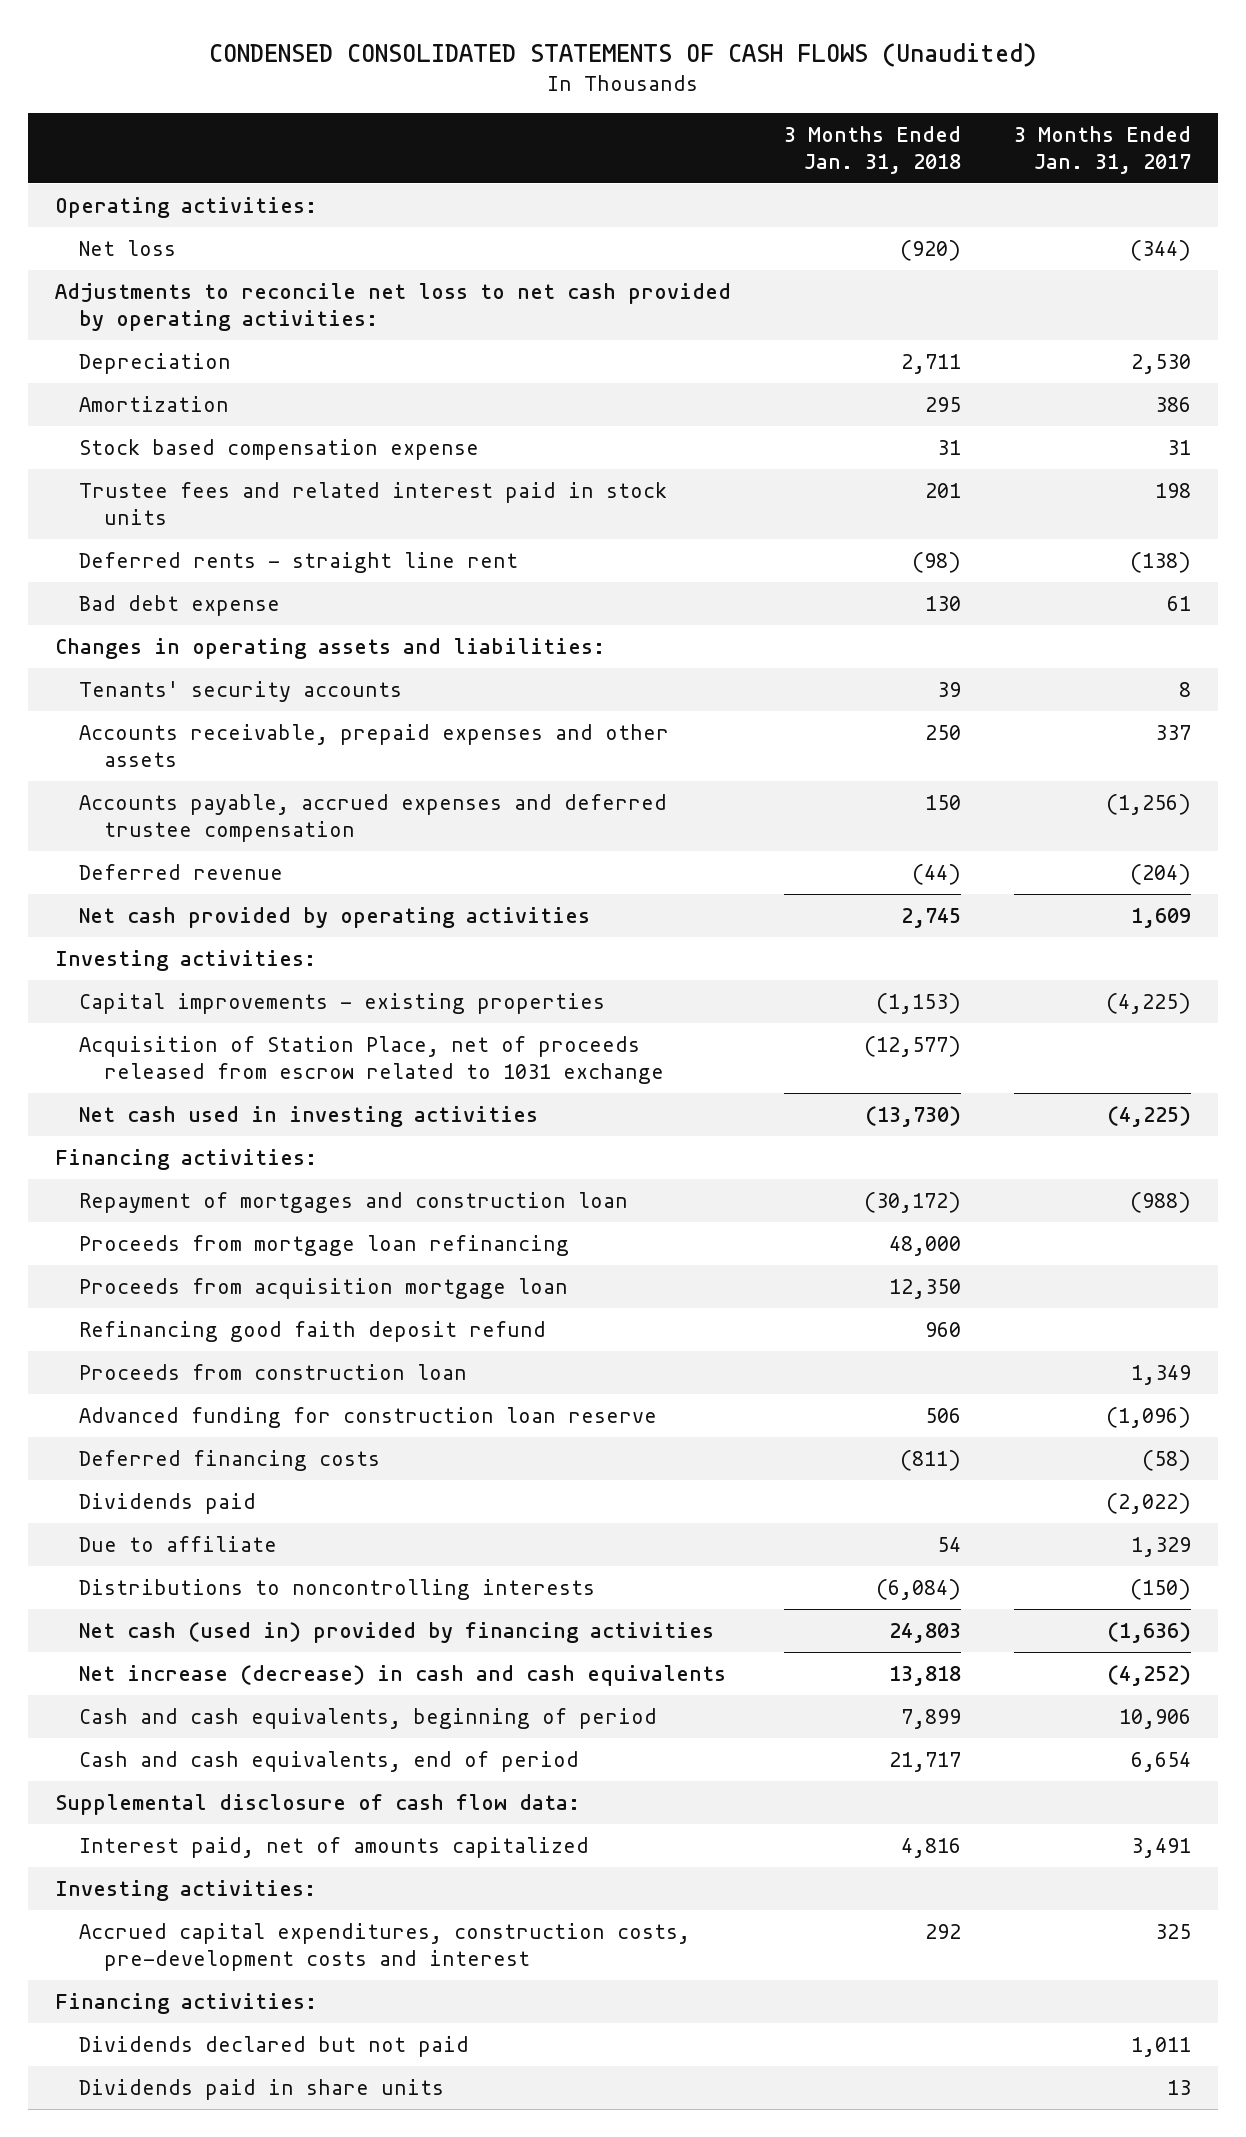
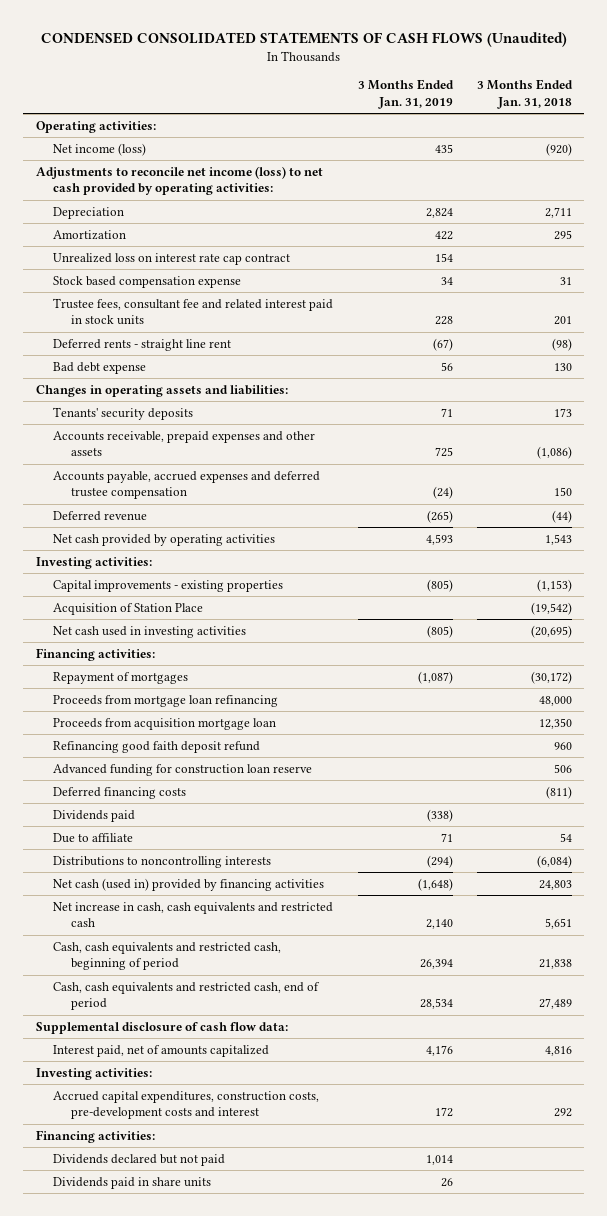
[1014,125,1192,174] 3 Months Ended Jan. 31, 2017 -> none
none -> [357,79,454,110] 3 Months Ended Jan. 31, 2019
[79,240,177,257] Net loss -> [53,142,147,156] Net income (loss)
[54,283,731,331] Adjustments to reconcile net loss to net cash provided by operating activities: -> [35,165,323,196] Adjustments to reconcile net income (loss) to net cash provided by operating activities:
none -> [53,252,291,265] Unrealized loss on interest rate cap contract
[79,482,668,525] Trustee fees and related interest paid in stock units -> [53,297,334,326] Trustee fees, consultant fee and related interest paid in stock units
[79,681,403,703] Tenants' security accounts -> [53,406,194,420] Tenants' security deposits
[936,682,961,698] 39 -> [553,407,572,417] 173
[924,725,961,741] 250 -> [536,446,572,460] (1,086)
[900,908,961,929] 2,745 -> [544,533,572,545] 1,543
[79,1036,664,1084] Acquisition of Station Place, net of proceeds released from escrow related to 1031 exchange -> [53,602,204,615] Acquisition of Station Place
[863,1036,961,1058] (12,577) -> [530,601,572,615] (19,542)
[864,1106,961,1128] (13,730) -> [530,624,572,638] (20,695)
[79,1192,629,1214] Repayment of mortgages and construction loan -> [53,671,189,684] Repayment of mortgages
[79,1364,468,1381] Proceeds from construction loan -> none
[79,1665,727,1687] Net increase (decrease) in cash and cash equivalents -> [53,901,334,928] Net increase in cash, cash equivalents and restricted cash
[888,1666,961,1687] 13,818 -> [544,918,572,930] 5,651
[79,1708,658,1730] Cash and cash equivalents, beginning of period -> [53,941,282,971] Cash, cash equivalents and restricted cash, beginning of period
[900,1709,961,1730] 7,899 -> [538,959,572,970] 21,838
[79,1751,580,1773] Cash and cash equivalents, end of period -> [53,981,321,1011] Cash, cash equivalents and restricted cash, end of period
[888,1752,961,1773] 21,717 -> [538,998,572,1010] 27,489

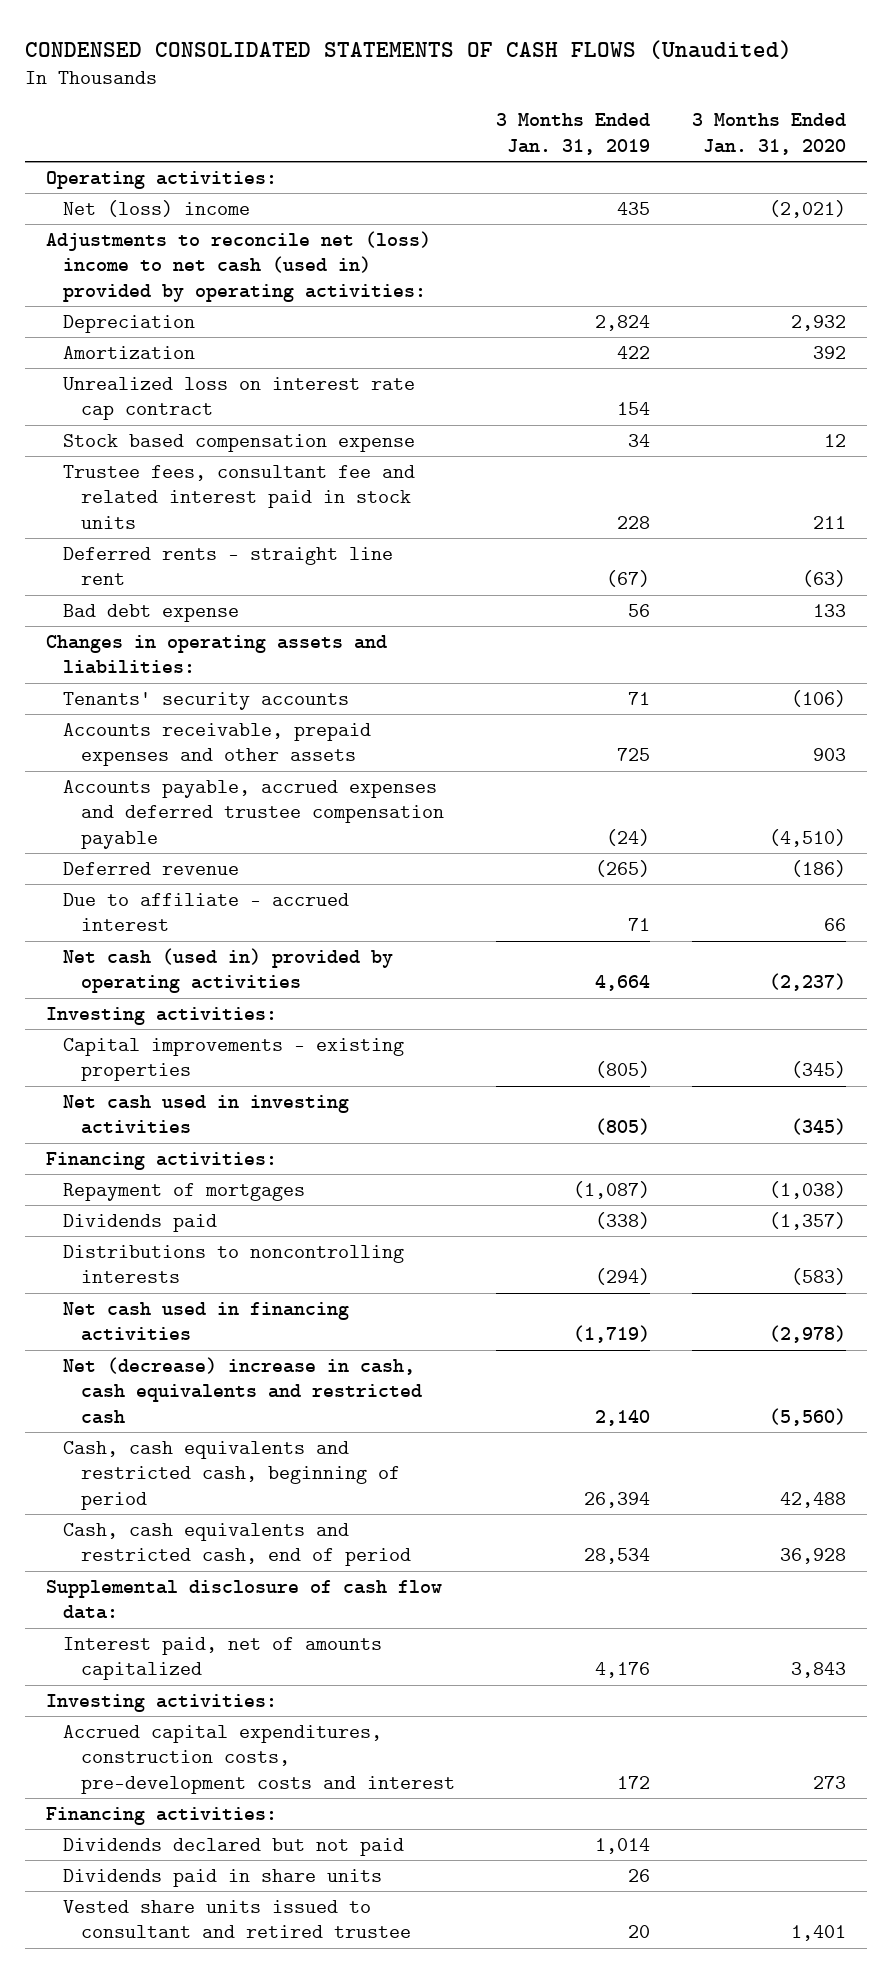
[476,79,573,110] 3 Months Ended Jan. 31, 2018 -> none
none -> [692,113,847,156] 3 Months Ended Jan. 31, 2020
[53,142,147,156] Net income (loss) -> [63,199,251,217] Net (loss) income
[35,165,323,196] Adjustments to reconcile net income (loss) to net cash provided by operating activities: -> [45,230,431,303] Adjustments to reconcile net (loss) income to net cash (used in) provided by operating activities:
[53,406,194,420] Tenants' security deposits -> [63,691,350,710] Tenants' security accounts
[53,470,321,500] Accounts payable, accrued expenses and deferred trustee compensation -> [63,779,444,850] Accounts payable, accrued expenses and deferred trustee compensation payable
none -> [63,892,350,932] Due to affiliate - accrued interest
[53,533,276,546] Net cash provided by operating activities -> [63,947,394,994] Net cash (used in) provided by operating activities
[425,533,453,545] 4,593 -> [595,975,651,992] 4,664
[53,602,204,615] Acquisition of Station Place -> none
[53,694,279,707] Proceeds from mortgage loan refinancing -> none
[53,717,277,730] Proceeds from acquisition mortgage loan -> none
[53,740,261,753] Refinancing good faith deposit refund -> none
[53,763,313,776] Advanced funding for construction loan reserve -> none
[53,786,187,799] Deferred financing costs -> none
[53,832,134,843] Due to affiliate -> none
[53,877,325,891] Net cash (used in) provided by financing activities -> [63,1301,350,1342] Net cash used in financing activities
[417,877,453,891] (1,648) -> [573,1325,651,1344] (1,719)
[53,901,334,928] Net increase in cash, cash equivalents and restricted cash -> [63,1356,422,1425] Net (decrease) increase in cash, cash equivalents and restricted cash
none -> [63,1899,411,1939] Vested share units issued to consultant and retired trustee

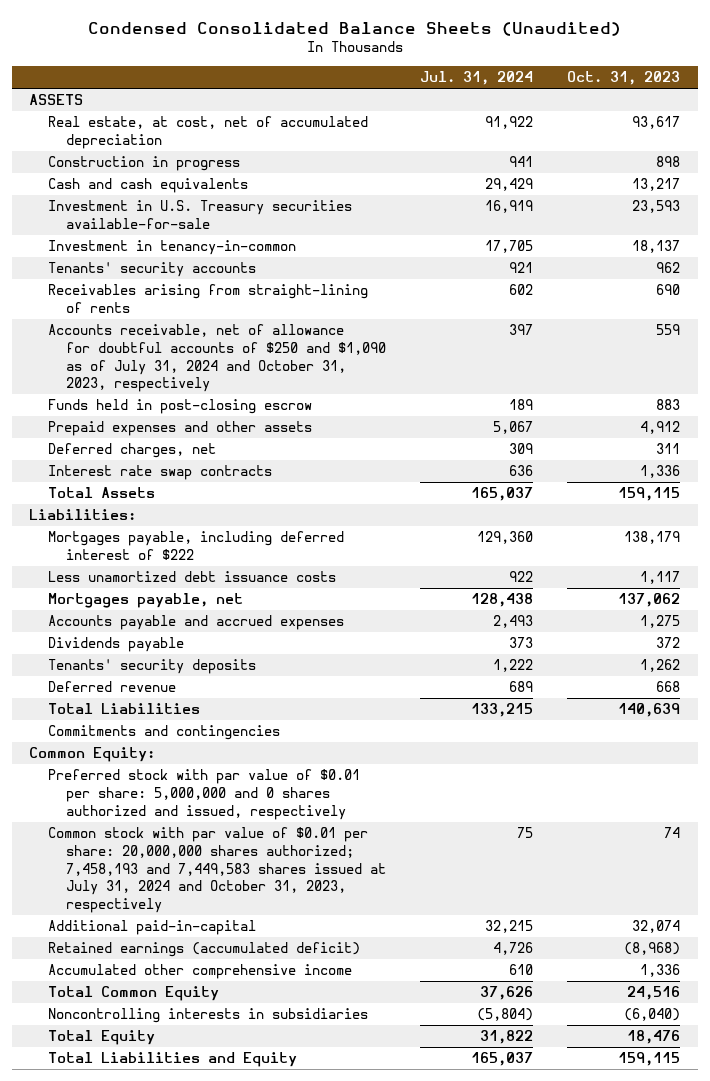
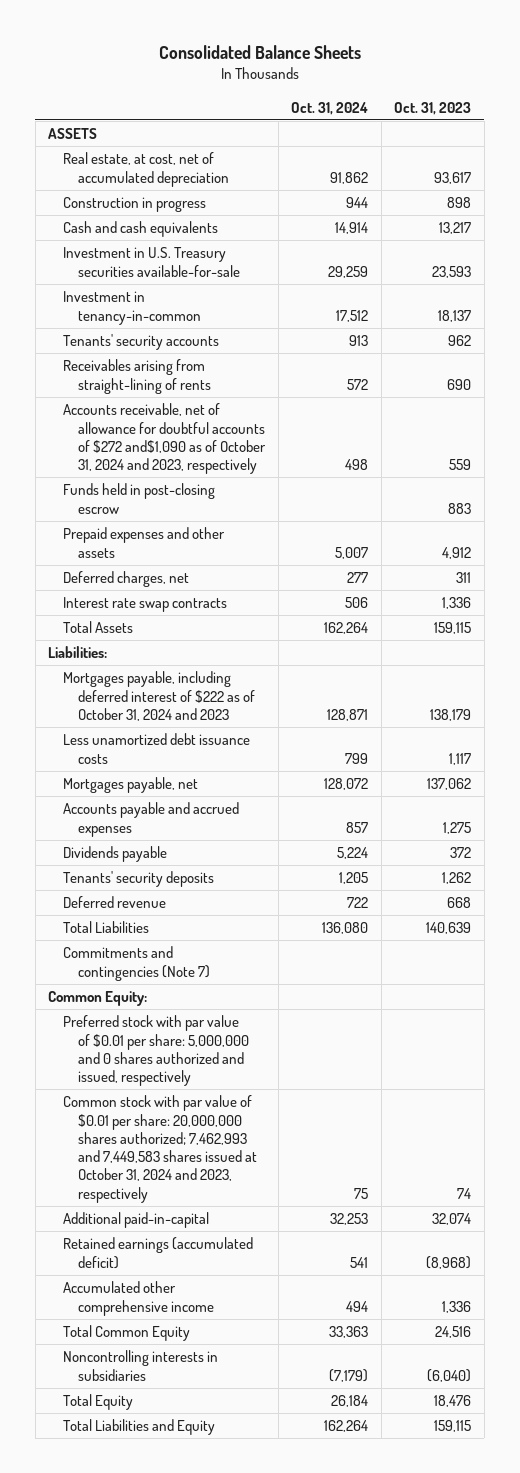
[87,21,621,36] Condensed Consolidated Balance Sheets (Unaudited) -> [158,44,361,59] Consolidated Balance Sheets
[420,71,534,86] Jul. 31, 2024 -> none
none -> [291,101,369,115] Oct. 31, 2024
[47,324,386,393] Accounts receivable, net of allowance for doubtful accounts of $250 and $1,090 as of July 31, 2024 and October 31, 2023, respectively -> [63,403,267,475] Accounts receivable, net of allowance for doubtful accounts of $272 and$1,090 as of October 31, 2024 and 2023, respectively
[47,531,344,560] Mortgages payable, including deferred interest of $222 -> [63,671,256,721] Mortgages payable, including deferred interest of $222 as of October 31, 2024 and 2023
[47,725,280,741] Commitments and contingencies -> [63,946,211,981] Commitments and contingencies (Note 7)
[47,827,386,913] Common stock with par value of $0.01 per share: 20,000,000 shares authorized; 7,458,193 and 7,449,583 shares issued at July 31, 2024 and October 31, 2023, respectively -> [63,1095,258,1203] Common stock with par value of $0.01 per share: 20,000,000 shares authorized; 7,462,993 and 7,449,583 shares issued at October 31, 2024 and 2023, respectively

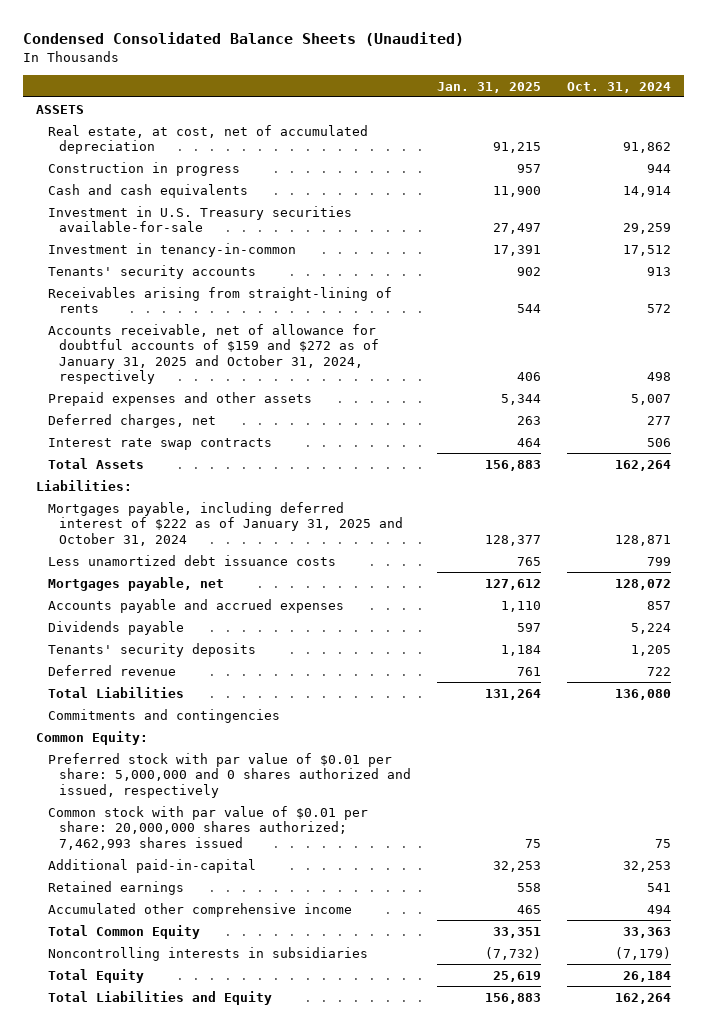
[158,44,361,59] Consolidated Balance Sheets -> [23,31,465,46] Condensed Consolidated Balance Sheets (Unaudited)
[394,101,472,115] Oct. 31, 2023 -> none
none -> [437,81,542,93] Jan. 31, 2025
[63,483,216,514] Funds held in post-closing escrow -> none
[63,403,267,475] Accounts receivable, net of allowance for doubtful accounts of $272 and$1,090 as of October 31, 2024 and 2023, respectively -> [47,323,380,385] Accounts receivable, net of allowance for doubtful accounts of $159 and $272 as of January 31, 2025 and October 31, 2024, respectively
[63,671,256,721] Mortgages payable, including deferred interest of $222 as of October 31, 2024 and 2023 -> [47,501,404,546] Mortgages payable, including deferred interest of $222 as of January 31, 2025 and October 31, 2024
[63,946,211,981] Commitments and contingencies (Note 7) -> [47,708,280,723] Commitments and contingencies
[63,1095,258,1203] Common stock with par value of $0.01 per share: 20,000,000 shares authorized; 7,462,993 and 7,449,583 shares issued at October 31, 2024 and 2023, respectively -> [47,805,368,850] Common stock with par value of $0.01 per share: 20,000,000 shares authorized; 7,462,993 shares issued
[63,1237,254,1269] Retained earnings (accumulated deficit) -> [47,880,184,895] Retained earnings

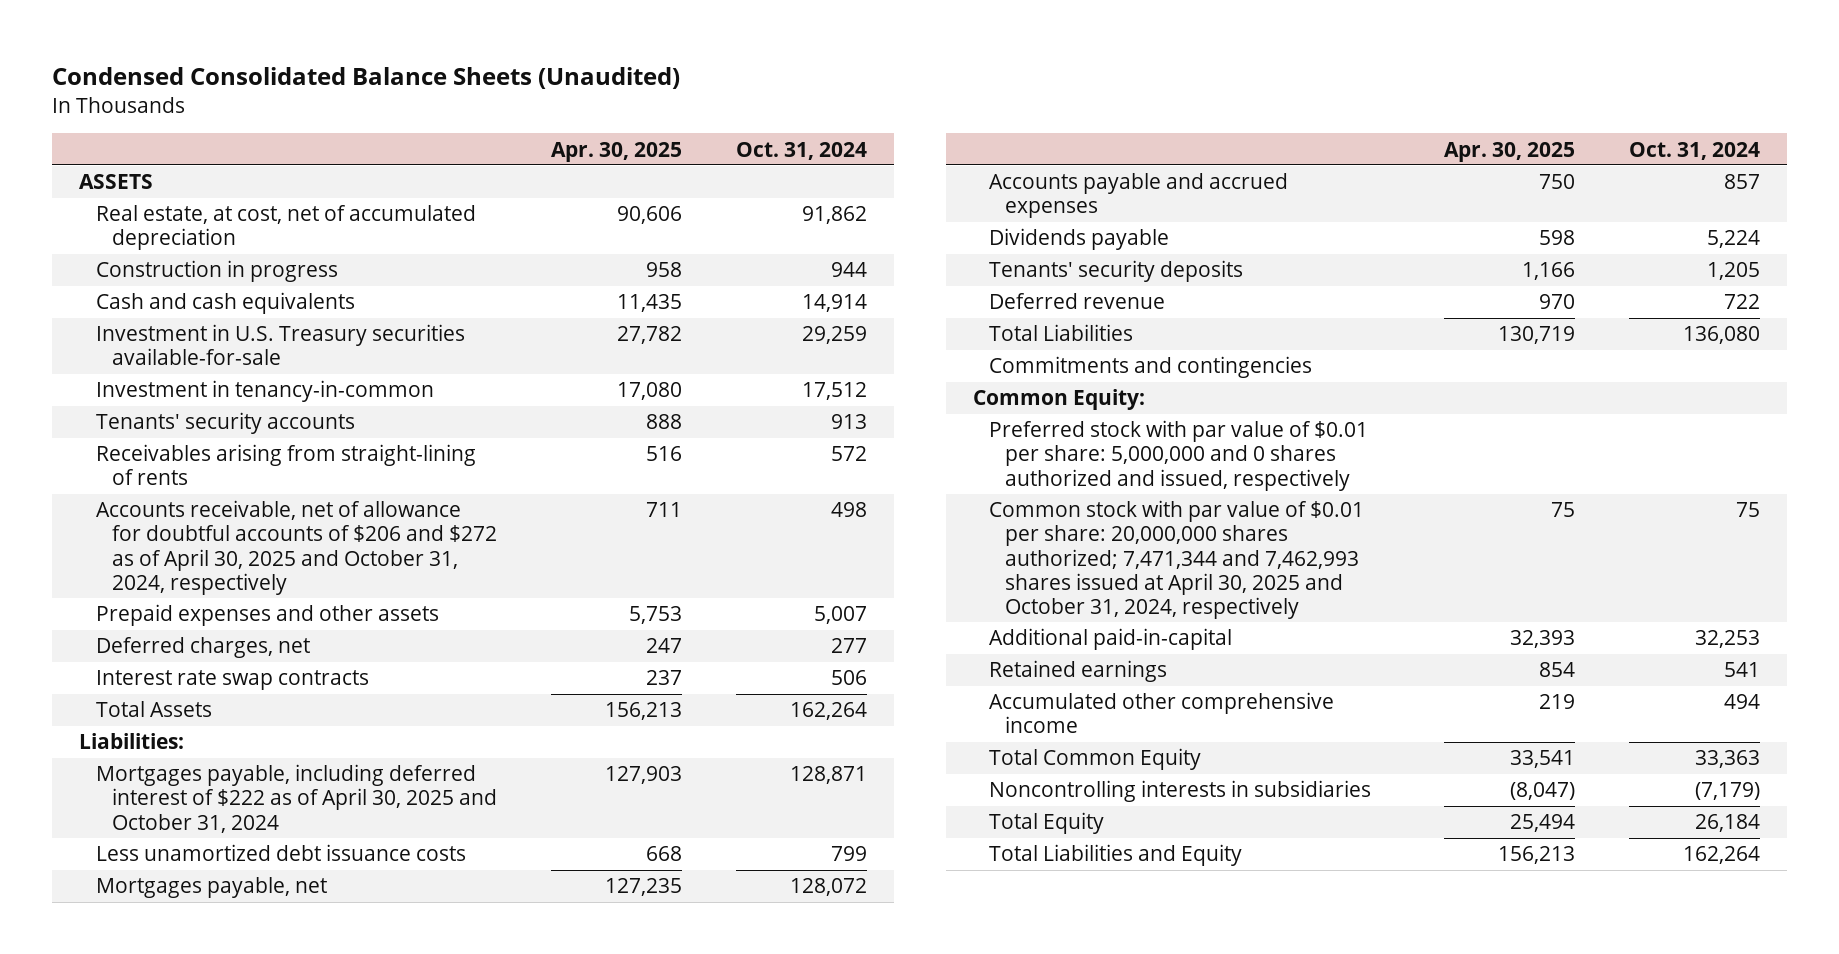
[437,81,542,93] Jan. 31, 2025 -> none
none -> [550,141,682,162] Apr. 30, 2025
[47,323,380,385] Accounts receivable, net of allowance for doubtful accounts of $159 and $272 as of January 31, 2025 and October 31, 2024, respectively -> [95,500,497,595] Accounts receivable, net of allowance for doubtful accounts of $206 and $272 as of April 30, 2025 and October 31, 2024, respectively
[47,501,404,546] Mortgages payable, including deferred interest of $222 as of January 31, 2025 and October 31, 2024 -> [95,764,497,833] Mortgages payable, including deferred interest of $222 as of April 30, 2025 and October 31, 2024
[47,805,368,850] Common stock with par value of $0.01 per share: 20,000,000 shares authorized; 7,462,993 shares issued -> [988,500,1364,620] Common stock with par value of $0.01 per share: 20,000,000 shares authorized; 7,471,344 and 7,462,993 shares issued at April 30, 2025 and October 31, 2024, respectively

